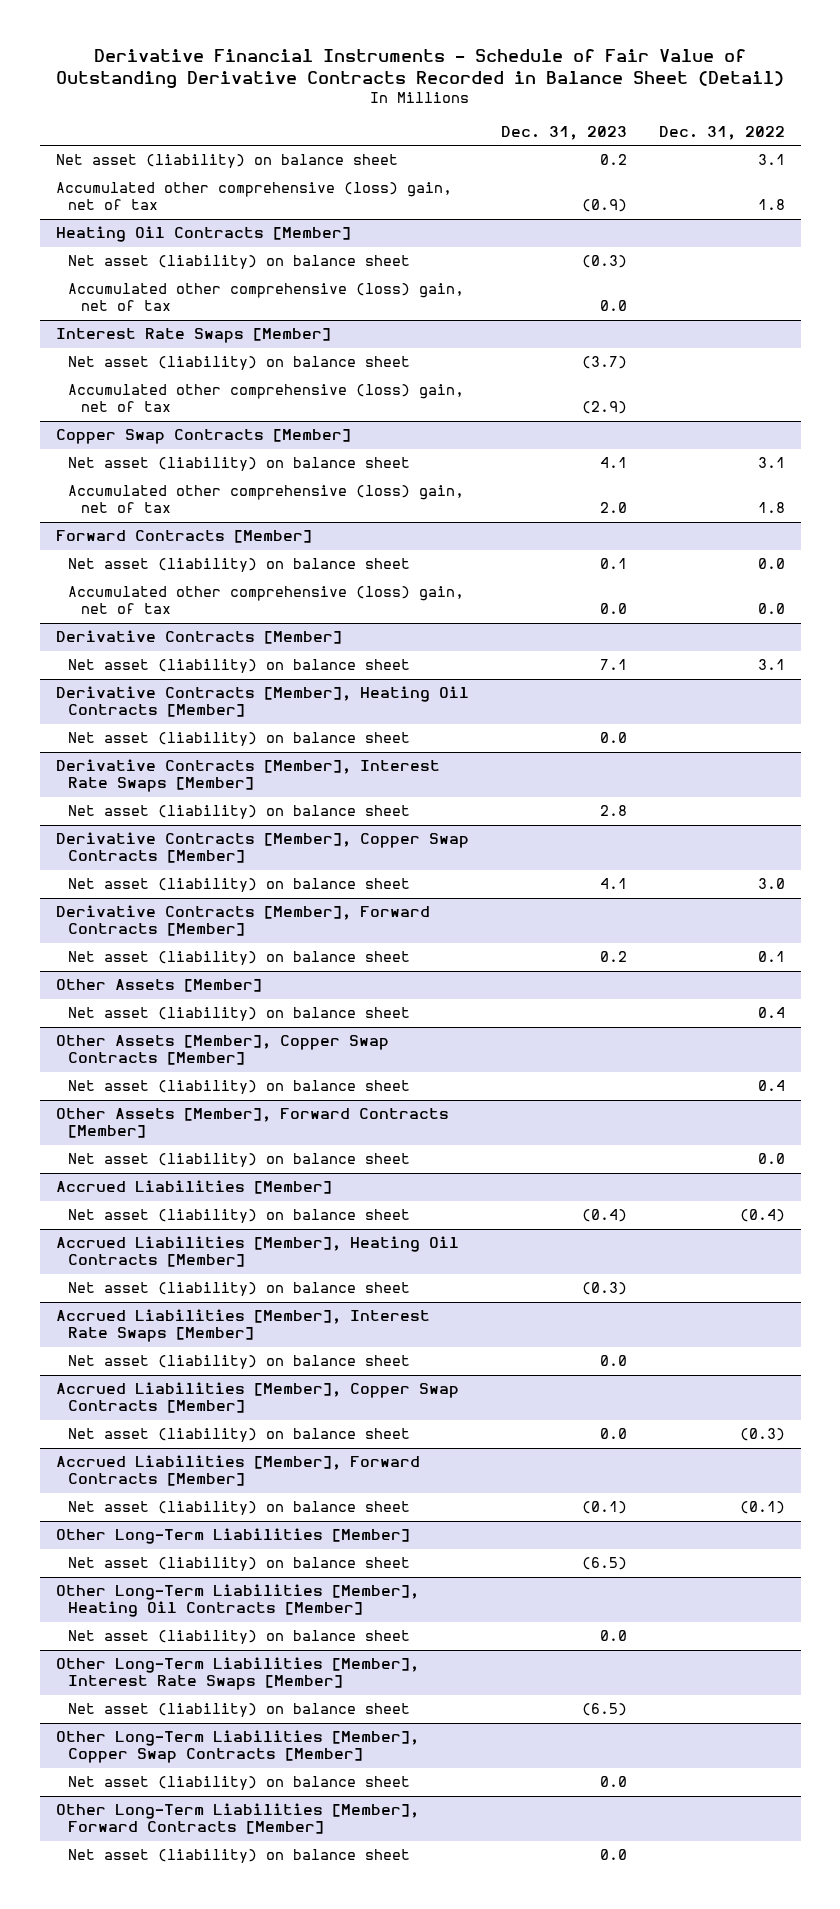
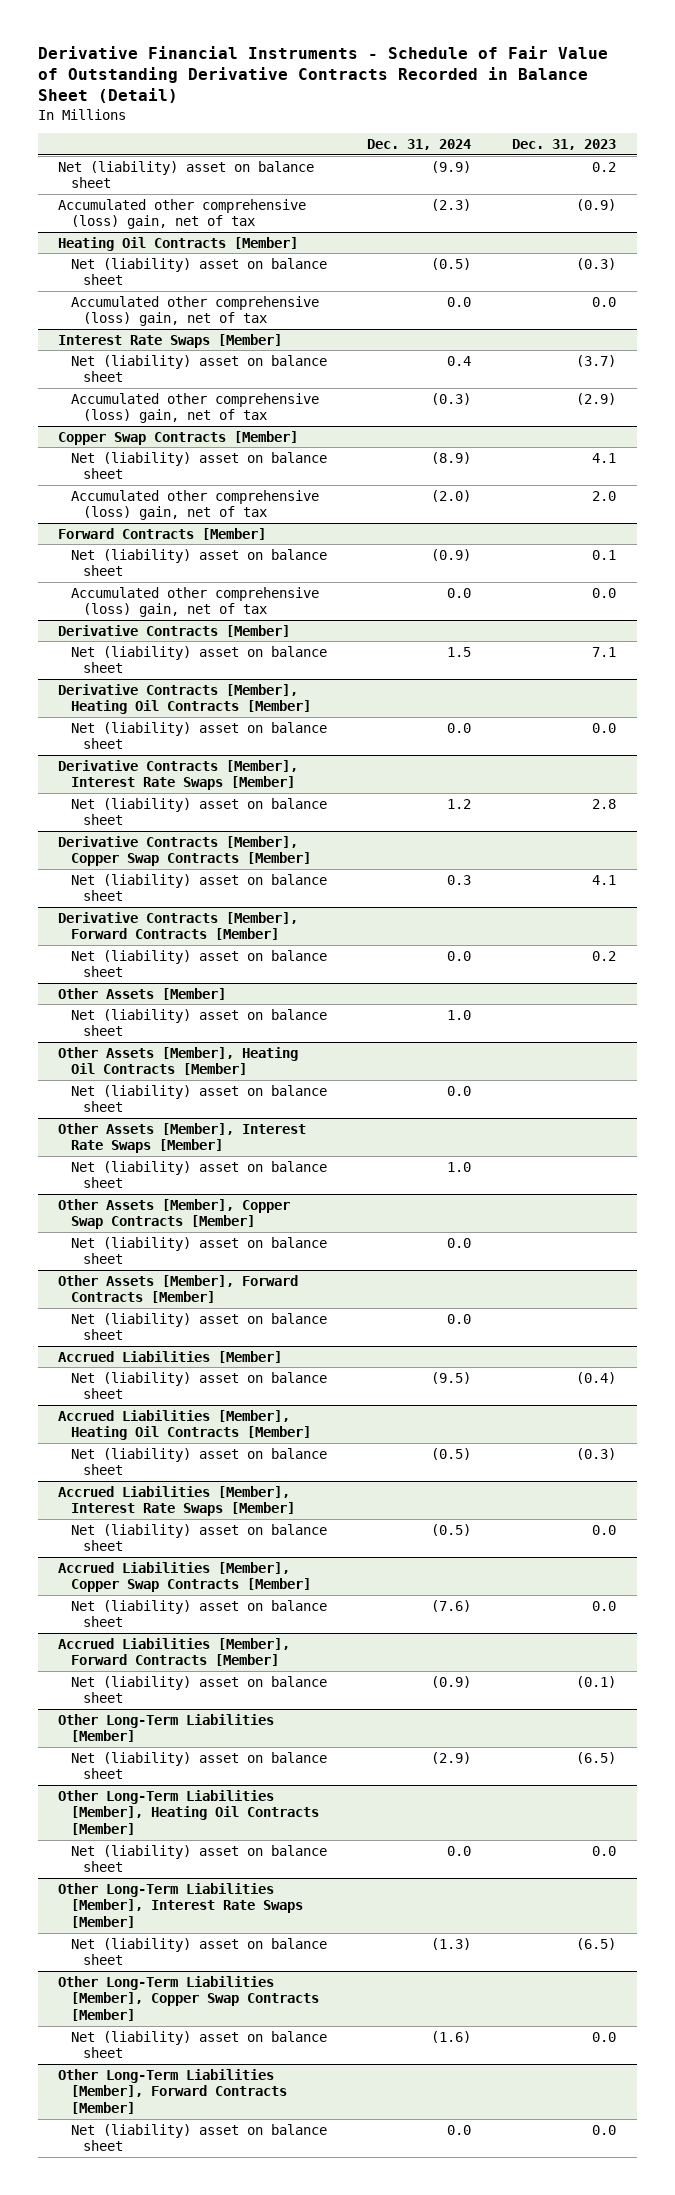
[658,125,785,140] Dec. 31, 2022 -> none
none -> [367,138,472,150] Dec. 31, 2024
[55,154,398,169] Net asset (liability) on balance sheet -> [58,160,315,189] Net (liability) asset on balance sheet
[68,255,411,270] Net asset (liability) on balance sheet -> [70,257,327,286] Net (liability) asset on balance sheet
[68,356,411,371] Net asset (liability) on balance sheet -> [70,354,327,383] Net (liability) asset on balance sheet
[68,457,411,472] Net asset (liability) on balance sheet -> [70,451,327,480] Net (liability) asset on balance sheet
[68,558,411,573] Net asset (liability) on balance sheet -> [70,548,327,577] Net (liability) asset on balance sheet
[68,659,411,674] Net asset (liability) on balance sheet -> [70,645,327,674] Net (liability) asset on balance sheet
[68,732,411,747] Net asset (liability) on balance sheet -> [70,721,327,750] Net (liability) asset on balance sheet
[68,805,411,820] Net asset (liability) on balance sheet -> [70,797,327,826] Net (liability) asset on balance sheet
[68,878,411,893] Net asset (liability) on balance sheet -> [70,873,327,902] Net (liability) asset on balance sheet
[68,951,411,966] Net asset (liability) on balance sheet -> [70,949,327,978] Net (liability) asset on balance sheet
[68,1007,411,1022] Net asset (liability) on balance sheet -> [70,1008,327,1037] Net (liability) asset on balance sheet
none -> [58,1046,299,1076] Other Assets [Member], Heating Oil Contracts [Member]
none -> [70,1084,327,1113] Net (liability) asset on balance sheet
none -> [58,1122,307,1154] Other Assets [Member], Interest Rate Swaps [Member]
none -> [70,1160,327,1189] Net (liability) asset on balance sheet
[68,1080,411,1095] Net asset (liability) on balance sheet -> [70,1236,327,1265] Net (liability) asset on balance sheet
[68,1153,411,1168] Net asset (liability) on balance sheet -> [70,1312,327,1341] Net (liability) asset on balance sheet
[68,1209,411,1224] Net asset (liability) on balance sheet -> [70,1371,327,1400] Net (liability) asset on balance sheet
[68,1282,411,1297] Net asset (liability) on balance sheet -> [70,1447,327,1476] Net (liability) asset on balance sheet
[68,1355,411,1370] Net asset (liability) on balance sheet -> [70,1523,327,1552] Net (liability) asset on balance sheet
[68,1428,411,1443] Net asset (liability) on balance sheet -> [70,1599,327,1628] Net (liability) asset on balance sheet
[68,1501,411,1516] Net asset (liability) on balance sheet -> [70,1675,327,1704] Net (liability) asset on balance sheet
[68,1557,411,1572] Net asset (liability) on balance sheet -> [70,1751,327,1780] Net (liability) asset on balance sheet
[68,1630,411,1645] Net asset (liability) on balance sheet -> [70,1844,327,1873] Net (liability) asset on balance sheet
[68,1703,411,1718] Net asset (liability) on balance sheet -> [70,1937,327,1966] Net (liability) asset on balance sheet
[68,1776,411,1791] Net asset (liability) on balance sheet -> [70,2030,327,2059] Net (liability) asset on balance sheet
[68,1849,411,1864] Net asset (liability) on balance sheet -> [70,2123,327,2152] Net (liability) asset on balance sheet

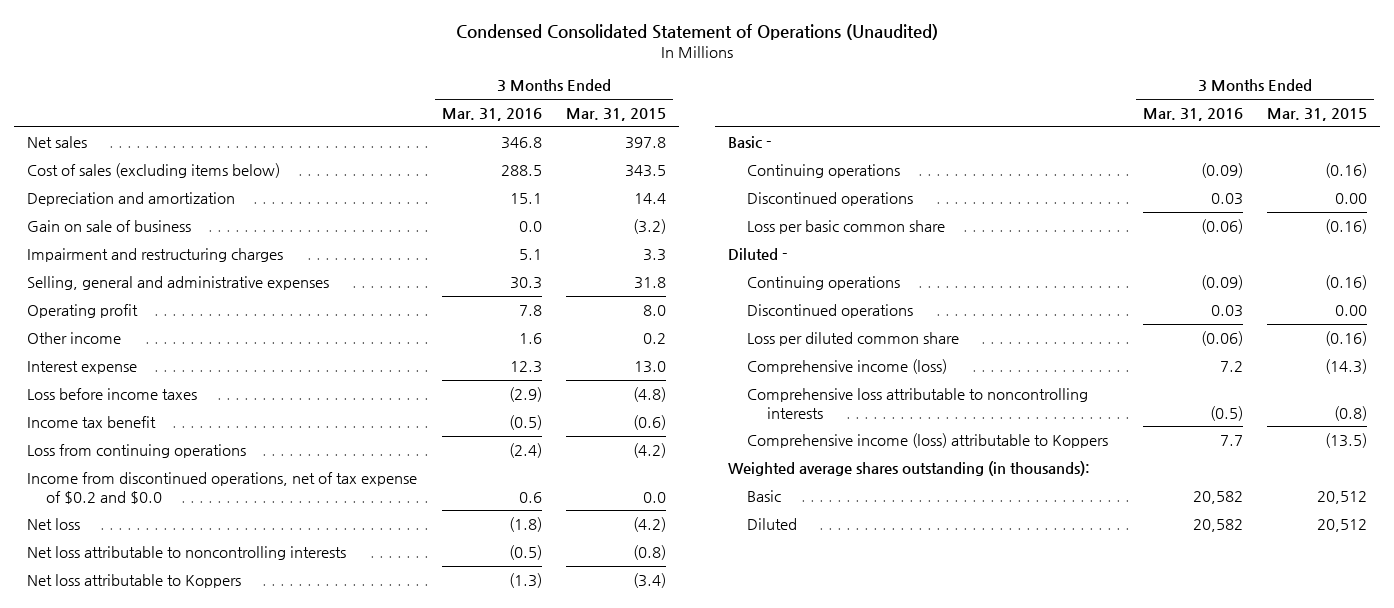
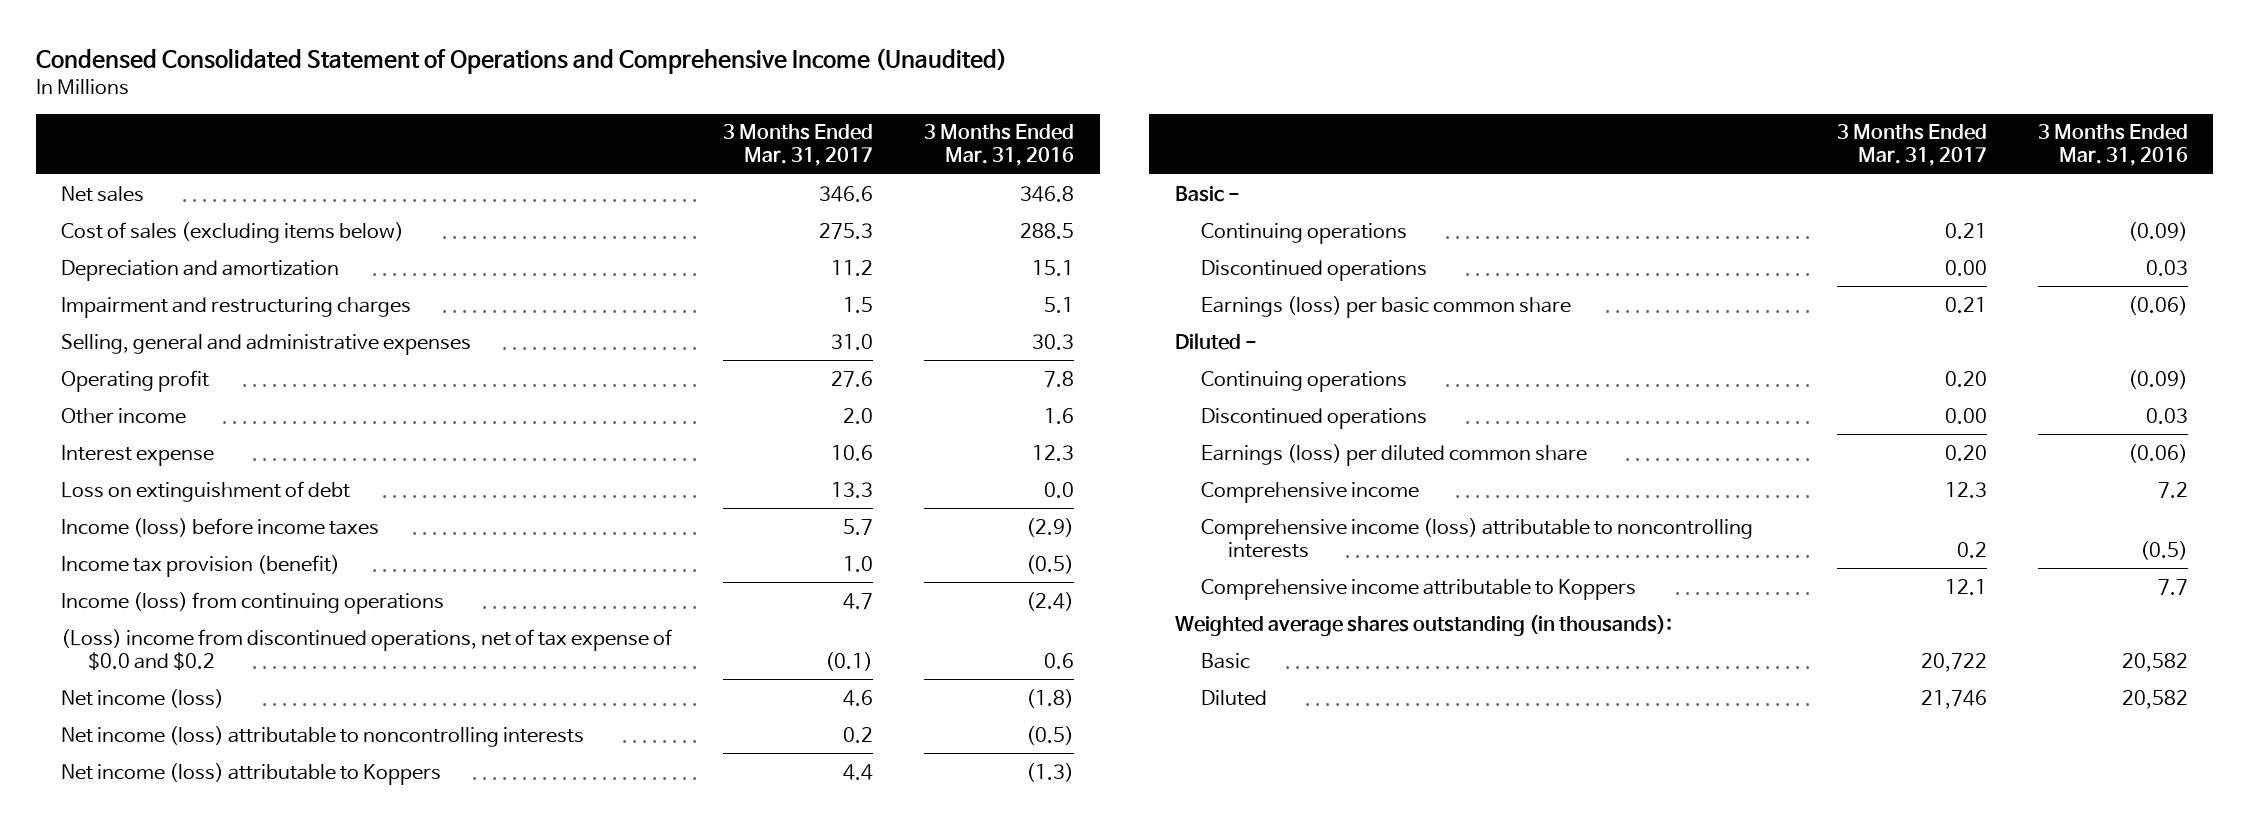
[456,23,939,40] Condensed Consolidated Statement of Operations (Unaudited) -> [35,47,1007,74] Condensed Consolidated Statement of Operations and Comprehensive Income (Unaudited)
[566,108,667,122] Mar. 31, 2015 -> none
none -> [723,124,874,167] 3 Months Ended Mar. 31, 2017
[26,220,191,233] Gain on sale of business -> none
none -> [61,480,351,502] Loss on extinguishment of debt
[26,388,197,401] Loss before income taxes -> [61,517,380,537] Income (loss) before income taxes
[26,416,156,429] Income tax benefit -> [61,554,341,577] Income tax provision (benefit)
[26,444,246,459] Loss from continuing operations -> [61,591,445,614] Income (loss) from continuing operations
[26,472,417,504] Income from discontinued operations, net of tax expense of $0.2 and $0.0 -> [61,628,673,671] (Loss) income from discontinued operations, net of tax expense of $0.0 and $0.2
[26,518,80,531] Net loss -> [61,688,225,708] Net income (loss)
[26,546,346,561] Net loss attributable to noncontrolling interests -> [61,725,585,747] Net income (loss) attributable to noncontrolling interests
[26,574,241,589] Net loss attributable to Koppers -> [61,762,442,785] Net income (loss) attributable to Koppers
[747,220,946,235] Loss per basic common share -> [1201,295,1572,318] Earnings (loss) per basic common share
[747,332,960,347] Loss per diluted common share -> [1201,443,1588,466] Earnings (loss) per diluted common share
[747,359,948,375] Comprehensive income (loss) -> [1201,481,1420,503] Comprehensive income
[747,388,1089,419] Comprehensive loss attributable to noncontrolling interests -> [1201,517,1754,558] Comprehensive income (loss) attributable to noncontrolling interests
[747,433,1109,449] Comprehensive income (loss) attributable to Koppers -> [1201,578,1637,600] Comprehensive income attributable to Koppers

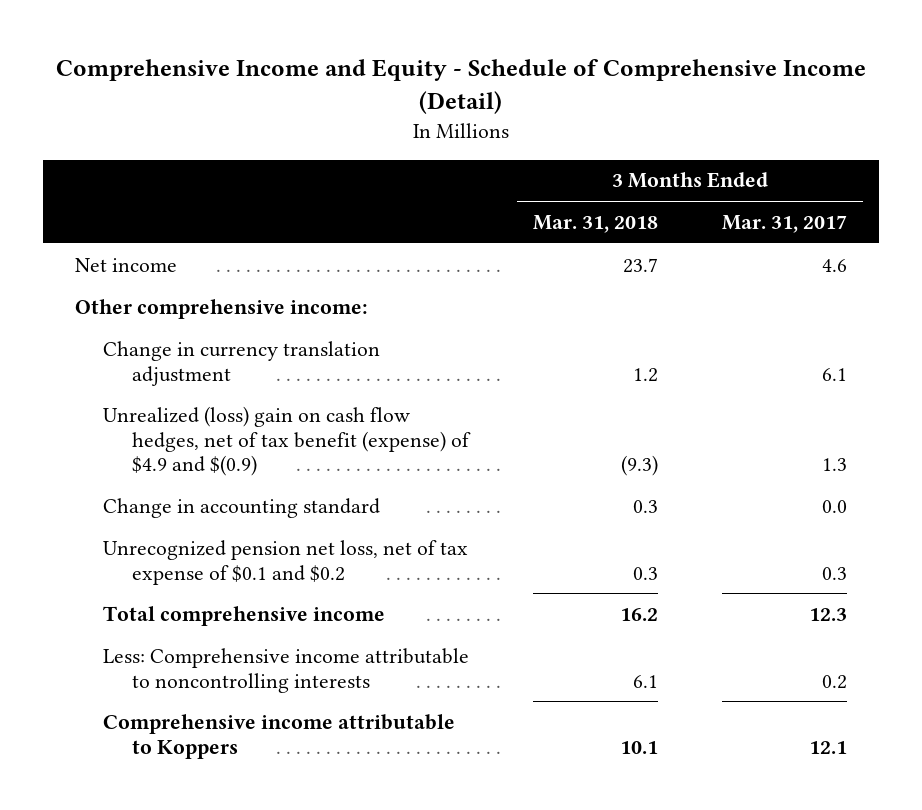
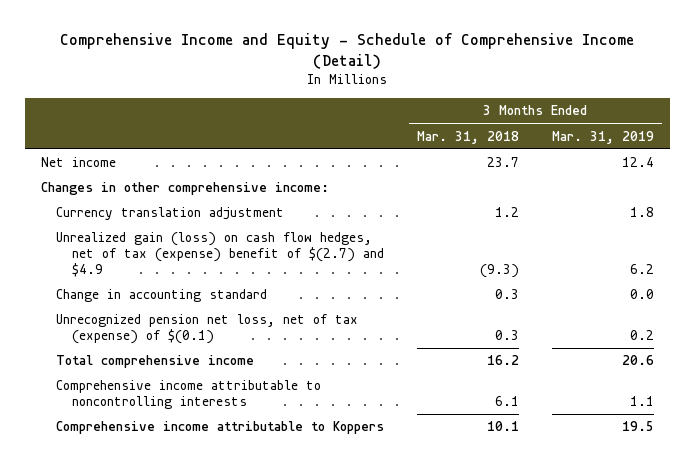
[722,215,848,234] Mar. 31, 2017 -> none
none -> [551,130,654,144] Mar. 31, 2019
[75,298,369,319] Other comprehensive income: -> [40,182,329,196] Changes in other comprehensive income:
[103,340,381,386] Change in currency translation adjustment -> [56,207,285,221] Currency translation adjustment
[103,405,471,477] Unrealized (loss) gain on cash flow hedges, net of tax benefit (expense) of $4.9 and $(0.9) -> [56,232,384,277] Unrealized gain (loss) on cash flow hedges, net of tax (expense) benefit of $(2.7) and $4.9
[103,539,469,585] Unrecognized pension net loss, net of tax expense of $0.1 and $0.2 -> [56,314,359,345] Unrecognized pension net loss, net of tax (expense) of $(0.1)
[103,647,470,693] Less: Comprehensive income attributable to noncontrolling interests -> [56,380,322,410] Comprehensive income attributable to noncontrolling interests

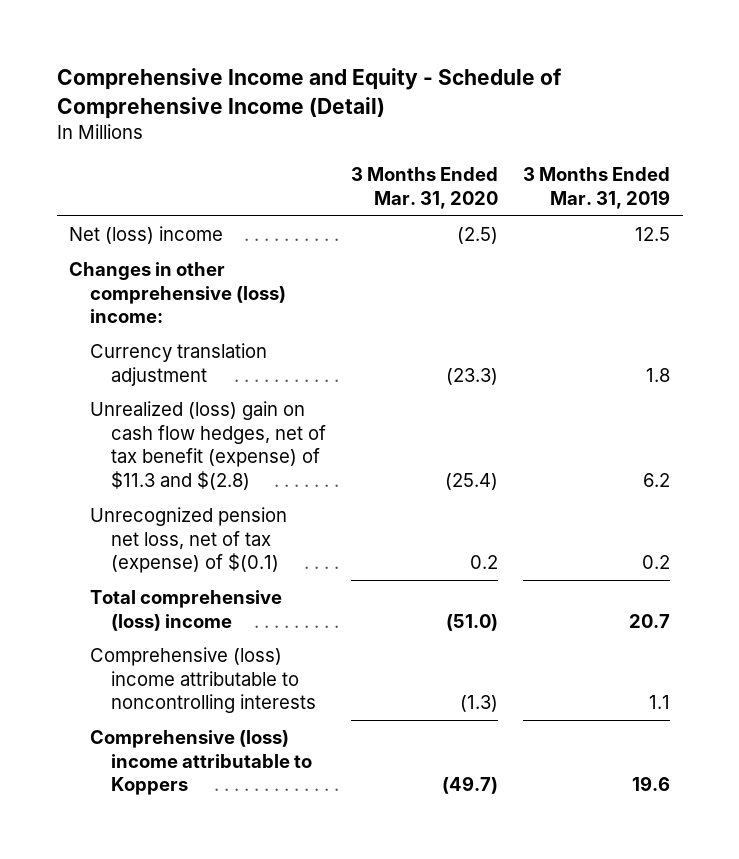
[416,130,519,144] Mar. 31, 2018 -> none
none -> [351,167,499,209] 3 Months Ended Mar. 31, 2020
[40,157,116,168] Net income -> [69,226,224,245] Net (loss) income
[621,157,654,168] 12.4 -> [635,227,671,242] 12.5
[40,182,329,196] Changes in other comprehensive income: -> [69,262,287,324] Changes in other comprehensive (loss) income:
[56,289,268,303] Change in accounting standard -> none
[56,232,384,277] Unrealized gain (loss) on cash flow hedges, net of tax (expense) benefit of $(2.7) and $4.9 -> [90,401,327,490] Unrealized (loss) gain on cash flow hedges, net of tax benefit (expense) of $11.3 and $(2.8)
[56,355,255,369] Total comprehensive income -> [90,590,283,631] Total comprehensive (loss) income
[621,355,654,366] 20.6 -> [629,613,671,628] 20.7
[56,380,322,410] Comprehensive income attributable to noncontrolling interests -> [90,647,317,714] Comprehensive (loss) income attributable to noncontrolling interests
[56,421,385,435] Comprehensive income attributable to Koppers -> [90,730,313,796] Comprehensive (loss) income attributable to Koppers
[621,421,654,432] 19.5 -> [632,776,671,792] 19.6

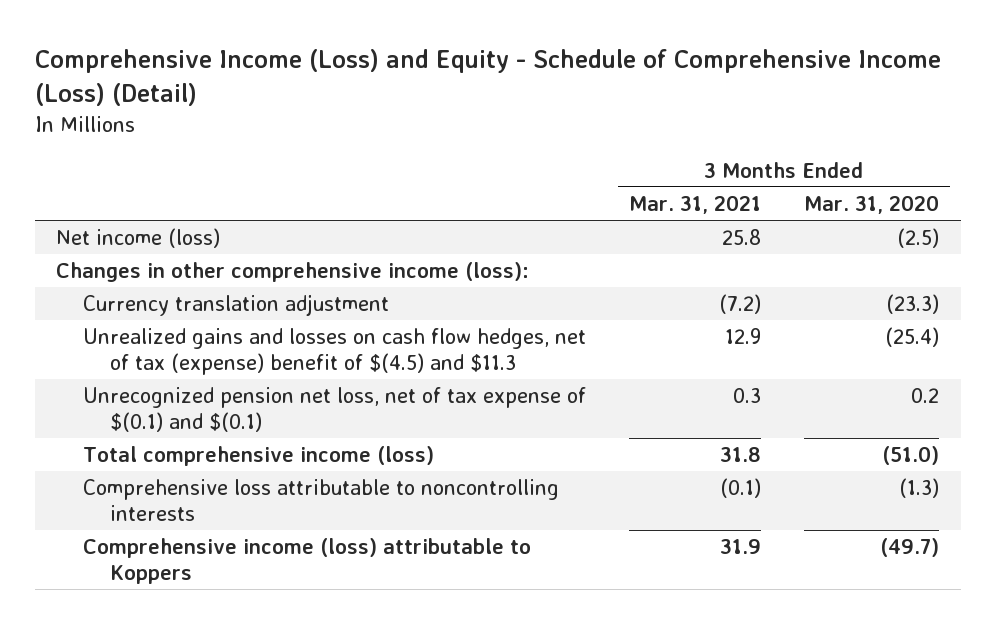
[56,68,562,119] Comprehensive Income and Equity - Schedule of Comprehensive Income (Detail) -> [34,49,941,107] Comprehensive Income (Loss) and Equity - Schedule of Comprehensive Income (Loss) (Detail)
[523,167,671,209] 3 Months Ended Mar. 31, 2019 -> none
none -> [629,194,762,214] Mar. 31, 2021
[69,226,224,245] Net (loss) income -> [56,228,221,249] Net income (loss)
[69,262,287,324] Changes in other comprehensive (loss) income: -> [56,262,530,283] Changes in other comprehensive income (loss):
[90,401,327,490] Unrealized (loss) gain on cash flow hedges, net of tax benefit (expense) of $11.3 and $(2.8) -> [82,328,586,375] Unrealized gains and losses on cash flow hedges, net of tax (expense) benefit of $(4.5) and $11.3
[90,507,288,574] Unrecognized pension net loss, net of tax (expense) of $(0.1) -> [82,387,586,432] Unrecognized pension net loss, net of tax expense of $(0.1) and $(0.1)
[90,590,283,631] Total comprehensive (loss) income -> [82,446,434,467] Total comprehensive income (loss)
[90,647,317,714] Comprehensive (loss) income attributable to noncontrolling interests -> [82,479,559,521] Comprehensive loss attributable to noncontrolling interests
[90,730,313,796] Comprehensive (loss) income attributable to Koppers -> [82,538,531,584] Comprehensive income (loss) attributable to Koppers

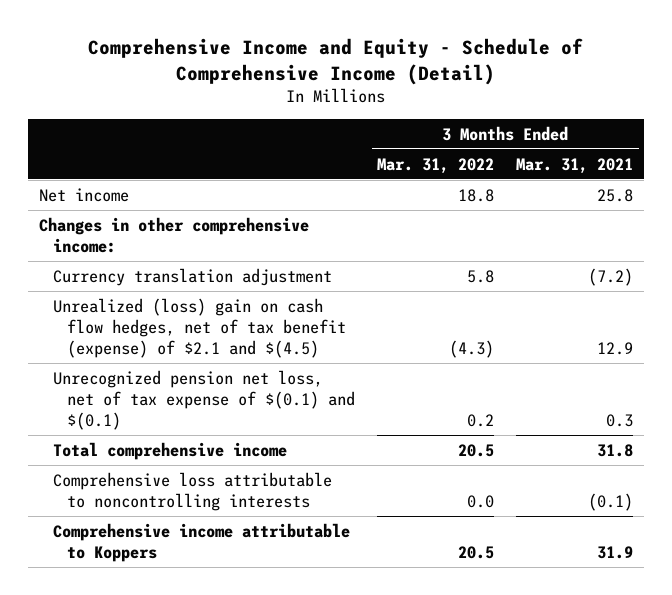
[34,49,941,107] Comprehensive Income (Loss) and Equity - Schedule of Comprehensive Income (Loss) (Detail) -> [88,38,584,85] Comprehensive Income and Equity - Schedule of Comprehensive Income (Detail)
[804,194,940,214] Mar. 31, 2020 -> none
none -> [377,157,495,174] Mar. 31, 2022
[56,228,221,249] Net income (loss) -> [39,187,130,202] Net income
[56,262,530,283] Changes in other comprehensive income (loss): -> [39,216,310,253] Changes in other comprehensive income:
[82,328,586,375] Unrealized gains and losses on cash flow hedges, net of tax (expense) benefit of $(4.5) and $11.3 -> [53,297,347,358] Unrealized (loss) gain on cash flow hedges, net of tax benefit (expense) of $2.1 and $(4.5)
[82,446,434,467] Total comprehensive income (loss) -> [53,441,288,460] Total comprehensive income
[82,538,531,584] Comprehensive income (loss) attributable to Koppers -> [53,522,351,562] Comprehensive income attributable to Koppers

